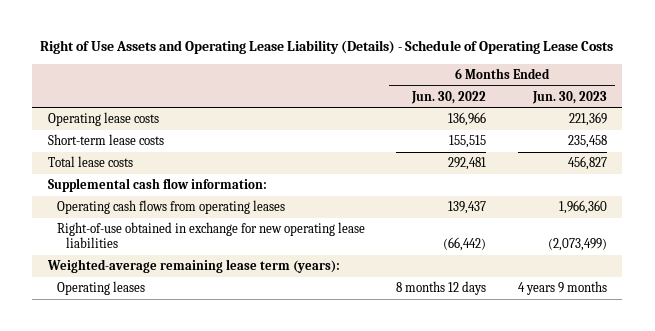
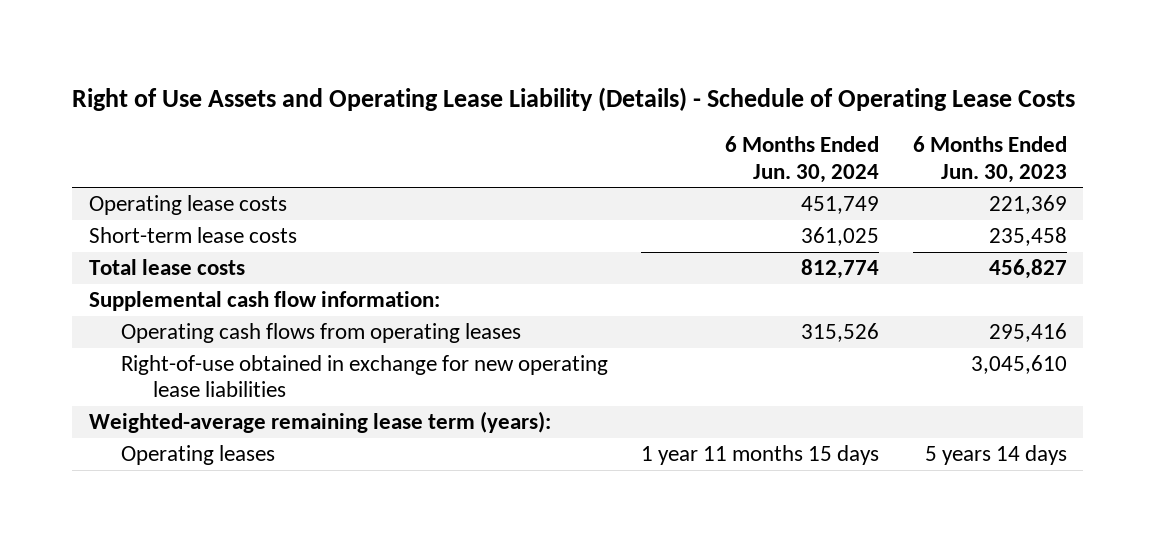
[411,90,487,104] Jun. 30, 2022 -> none
none -> [725,136,880,183] 6 Months Ended Jun. 30, 2024
[558,200,607,215] 1,966,360 -> [988,323,1067,343] 295,416
[547,237,607,251] (2,073,499) -> [970,355,1067,375] 3,045,610
[517,281,607,296] 4 years 9 months -> [924,445,1067,466] 5 years 14 days

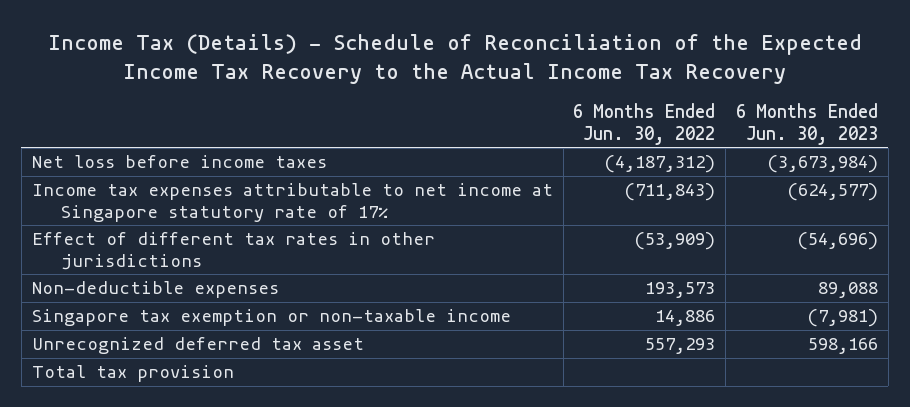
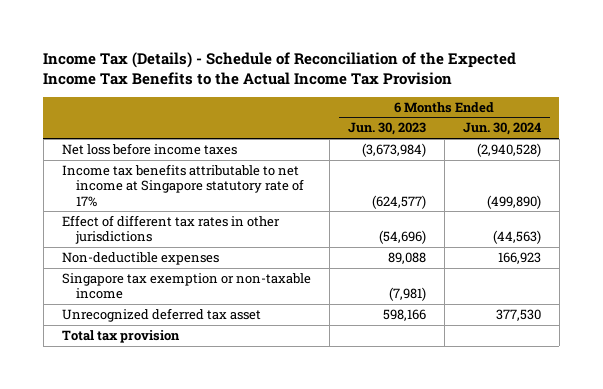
[47,34,862,85] Income Tax (Details) - Schedule of Reconciliation of the Expected Income Tax Recovery to the Actual Income Tax Recovery -> [43,51,517,85] Income Tax (Details) - Schedule of Reconciliation of the Expected Income Tax Benefits to the Actual Income Tax Provision
[573,103,716,145] 6 Months Ended Jun. 30, 2022 -> none
none -> [462,122,541,136] Jun. 30, 2024
[31,183,553,222] Income tax expenses attributable to net income at Singapore statutory rate of 17% -> [61,164,305,207] Income tax benefits attributable to net income at Singapore statutory rate of 17%

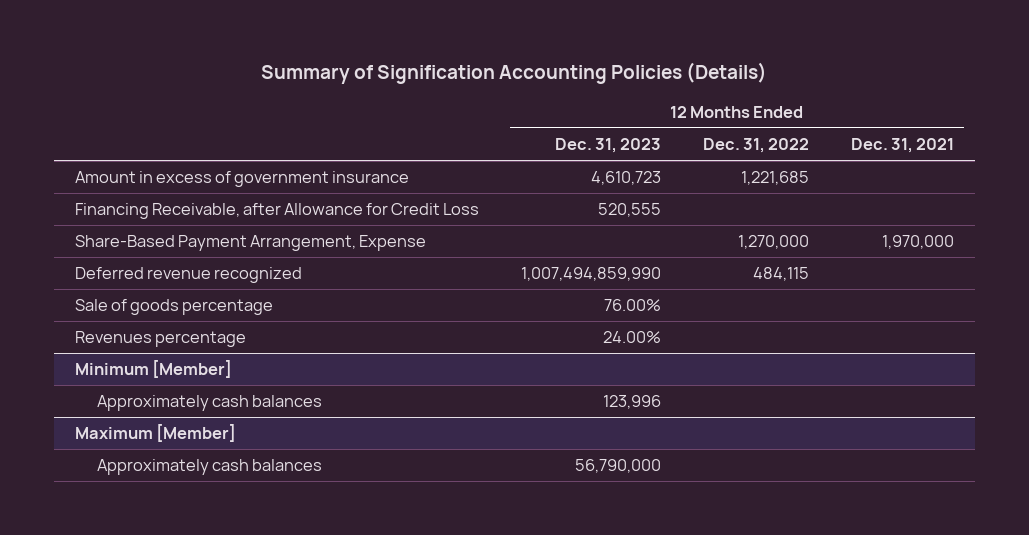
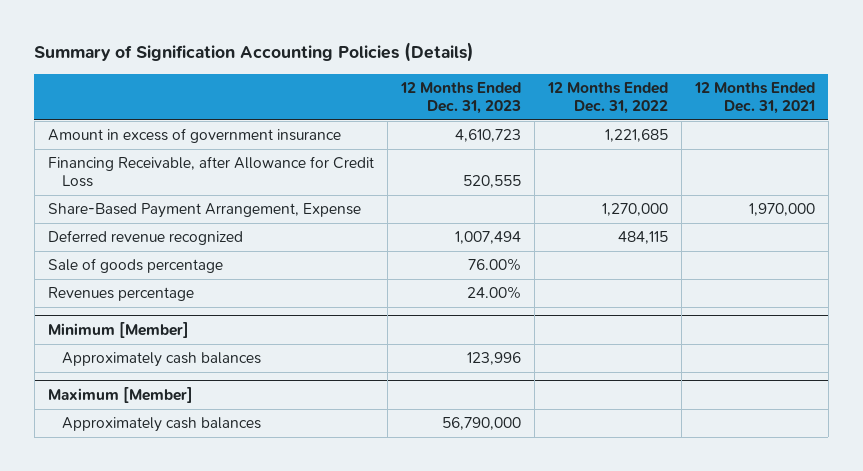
[520,267,661,282] 1,007,494,859,990 -> [454,231,521,245] 1,007,494

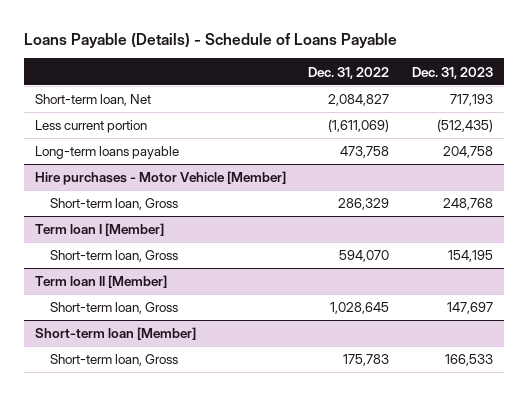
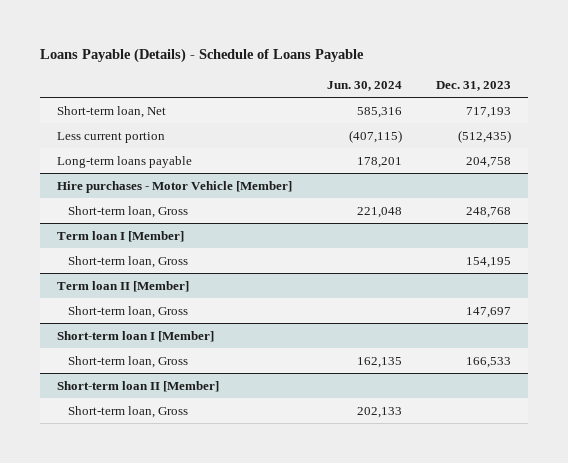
[308,66,390,79] Dec. 31, 2022 -> none
none -> [326,80,402,91] Jun. 30, 2024
[34,327,196,341] Short-term loan [Member] -> [56,330,214,342] Short-term loan I [Member]
none -> [56,380,219,392] Short-term loan II [Member]
none -> [68,405,189,418] Short-term loan, Gross

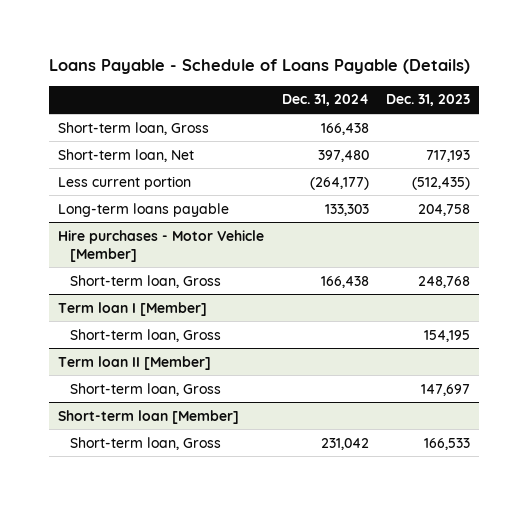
[39,48,364,64] Loans Payable (Details) - Schedule of Loans Payable -> [49,59,471,75] Loans Payable - Schedule of Loans Payable (Details)
[326,80,402,91] Jun. 30, 2024 -> none
none -> [281,94,369,107] Dec. 31, 2024
none -> [58,121,210,135] Short-term loan, Gross
[56,330,214,342] Short-term loan I [Member] -> [58,409,240,424] Short-term loan [Member]
[56,380,219,392] Short-term loan II [Member] -> none
[68,405,189,418] Short-term loan, Gross -> none

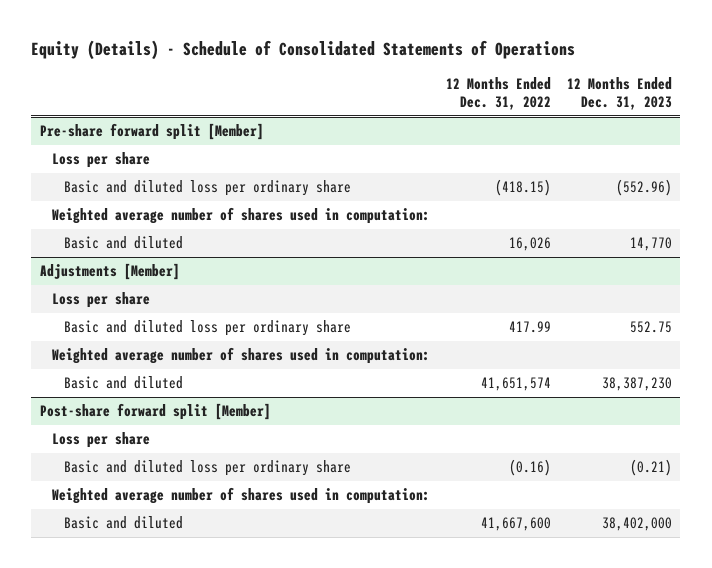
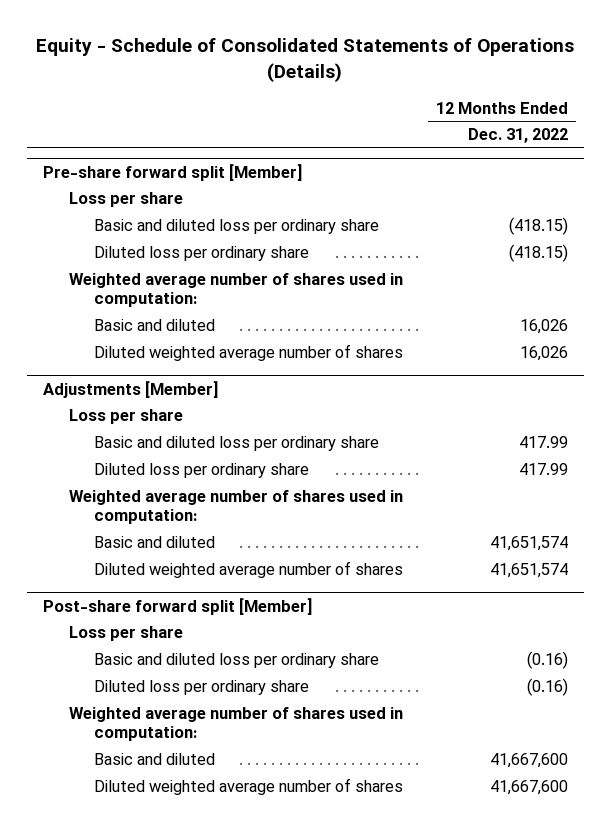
[31,39,576,60] Equity (Details) - Schedule of Consolidated Statements of Operations -> [36,38,575,82] Equity - Schedule of Consolidated Statements of Operations (Details)
[567,77,673,111] 12 Months Ended Dec. 31, 2023 -> none
none -> [94,246,310,262] Diluted loss per ordinary share
none -> [94,344,404,362] Diluted weighted average number of shares
none -> [94,463,310,479] Diluted loss per ordinary share
none -> [94,561,404,579] Diluted weighted average number of shares
none -> [94,680,310,696] Diluted loss per ordinary share
none -> [94,778,404,796] Diluted weighted average number of shares

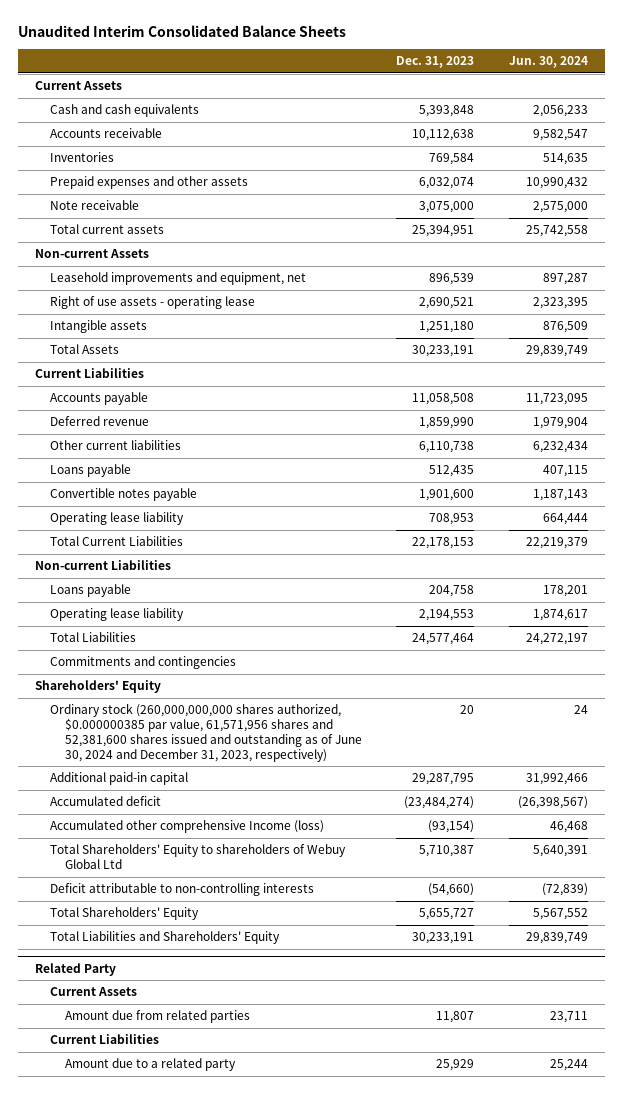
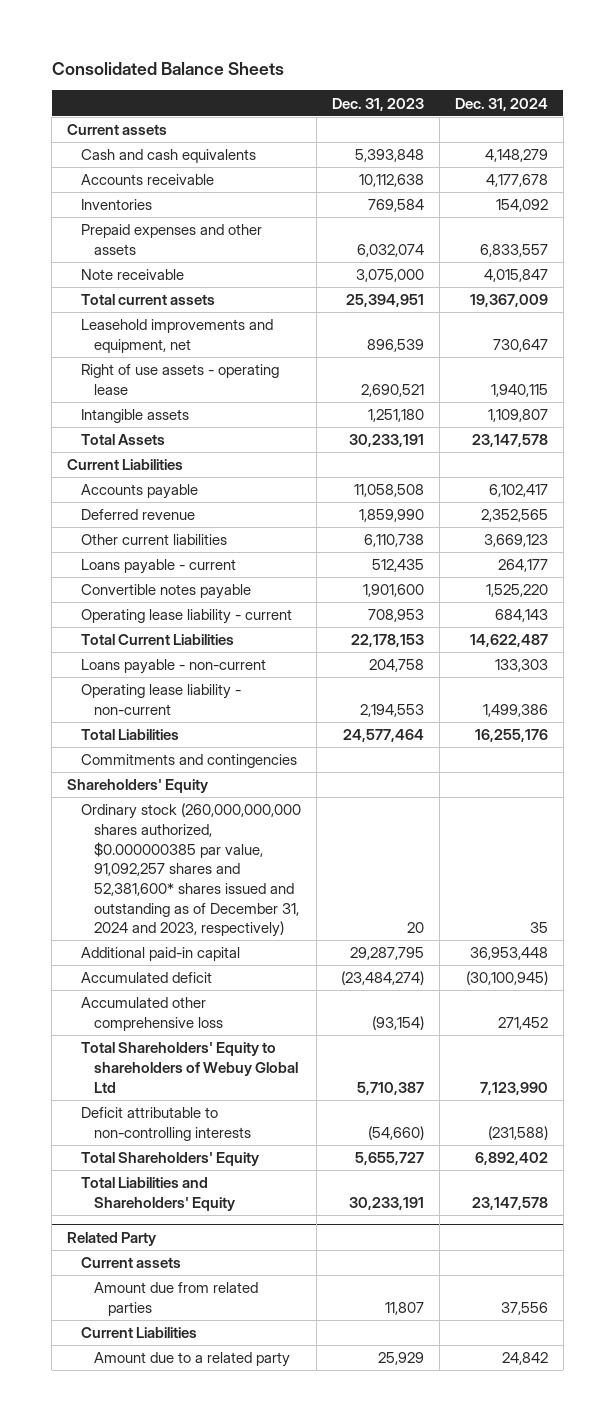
[17,24,346,37] Unaudited Interim Consolidated Balance Sheets -> [51,62,284,76] Consolidated Balance Sheets
[508,56,588,69] Jun. 30, 2024 -> none
none -> [454,97,548,111] Dec. 31, 2024
[34,81,122,91] Current Assets -> [67,124,168,136] Current assets
[34,249,149,259] Non-current Assets -> none
[49,464,131,478] Loans payable -> [80,559,236,575] Loans payable - current
[49,512,184,526] Operating lease liability -> [80,609,292,625] Operating lease liability - current
[34,560,171,571] Non-current Liabilities -> none
[49,584,131,598] Loans payable -> [80,659,266,675] Loans payable - non-current
[49,608,184,622] Operating lease liability -> [80,684,241,715] Operating lease liability - non-current
[49,703,362,762] Ordinary stock (260,000,000,000 shares authorized, $0.000000385 par value, 61,571,956 shares and 52,381,600 shares issued and outstanding as of June 30, 2024 and December 31, 2023, respectively) -> [80,803,301,938] Ordinary stock (260,000,000,000 shares authorized, $0.000000385 par value, 91,092,257 shares and 52,381,600* shares issued and outstanding as of December 31, 2024 and 2023, respectively)
[49,820,324,834] Accumulated other comprehensive Income (loss) -> [80,997,224,1031] Accumulated other comprehensive loss
[49,987,137,997] Current Assets -> [80,1257,181,1269] Current assets

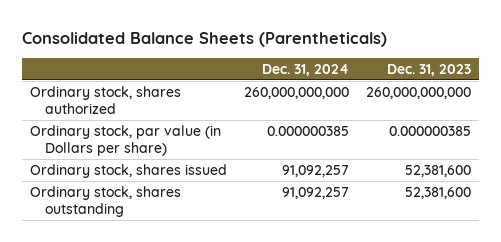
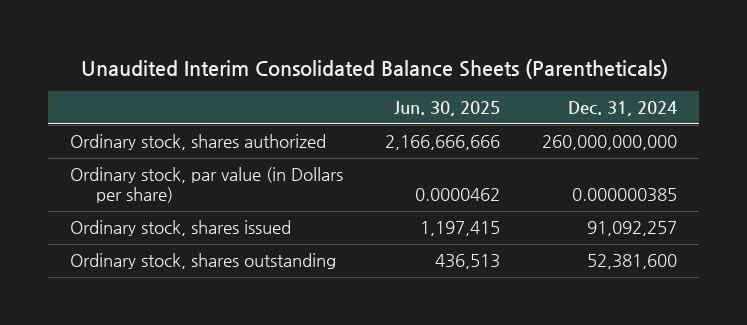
[21,31,387,47] Consolidated Balance Sheets (Parentheticals) -> [80,58,668,79] Unaudited Interim Consolidated Balance Sheets (Parentheticals)
[386,63,471,76] Dec. 31, 2023 -> none
none -> [394,101,501,117] Jun. 30, 2025
[281,187,349,200] 91,092,257 -> [587,254,678,270] 52,381,600

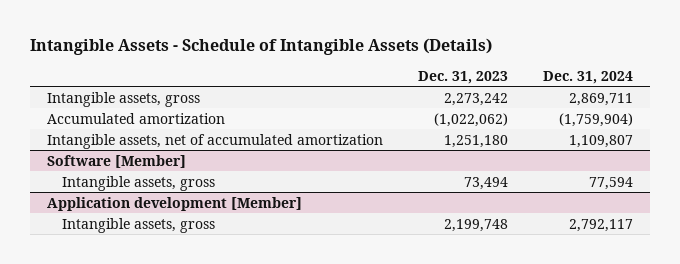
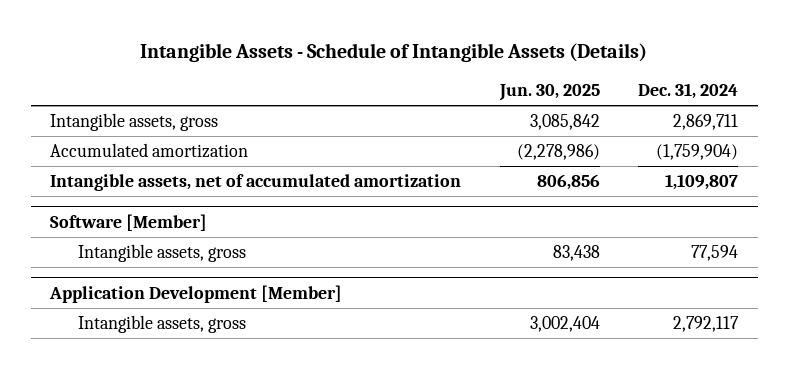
[417,70,508,84] Dec. 31, 2023 -> none
none -> [498,84,600,102] Jun. 30, 2025
[46,196,302,211] Application development [Member] -> [49,284,343,303] Application Development [Member]

